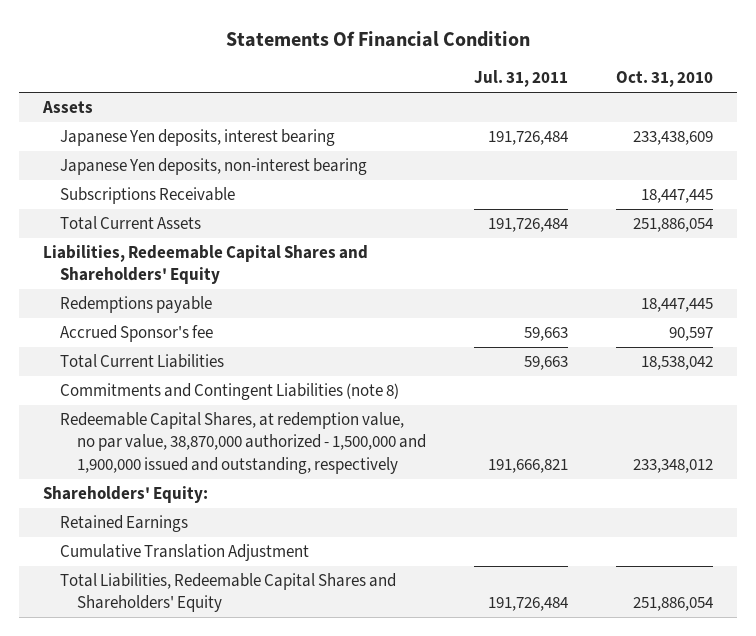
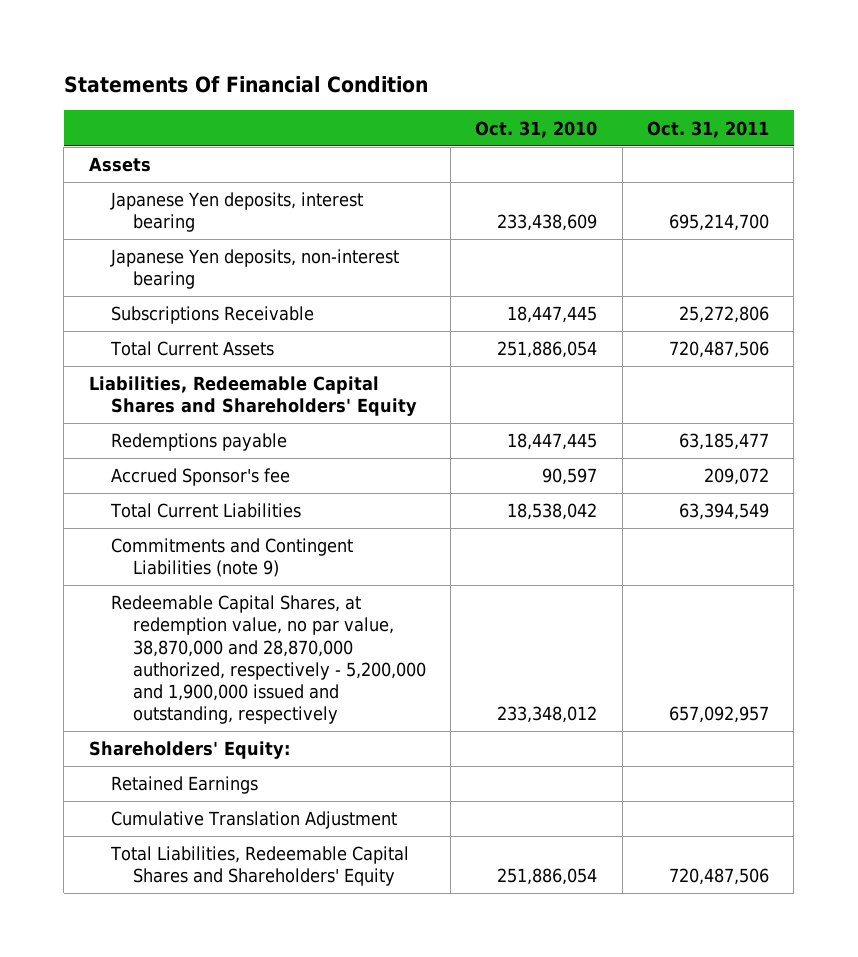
[473,70,568,88] Jul. 31, 2011 -> none
none -> [647,120,770,138] Oct. 31, 2011
[59,383,399,401] Commitments and Contingent Liabilities (note 8) -> [110,538,353,578] Commitments and Contingent Liabilities (note 9)
[59,412,426,474] Redeemable Capital Shares, at redemption value, no par value, 38,870,000 authorized - 1,500,000 and 1,900,000 issued and outstanding, respectively -> [110,595,426,725] Redeemable Capital Shares, at redemption value, no par value, 38,870,000 and 28,870,000 authorized, respectively - 5,200,000 and 1,900,000 issued and outstanding, respectively

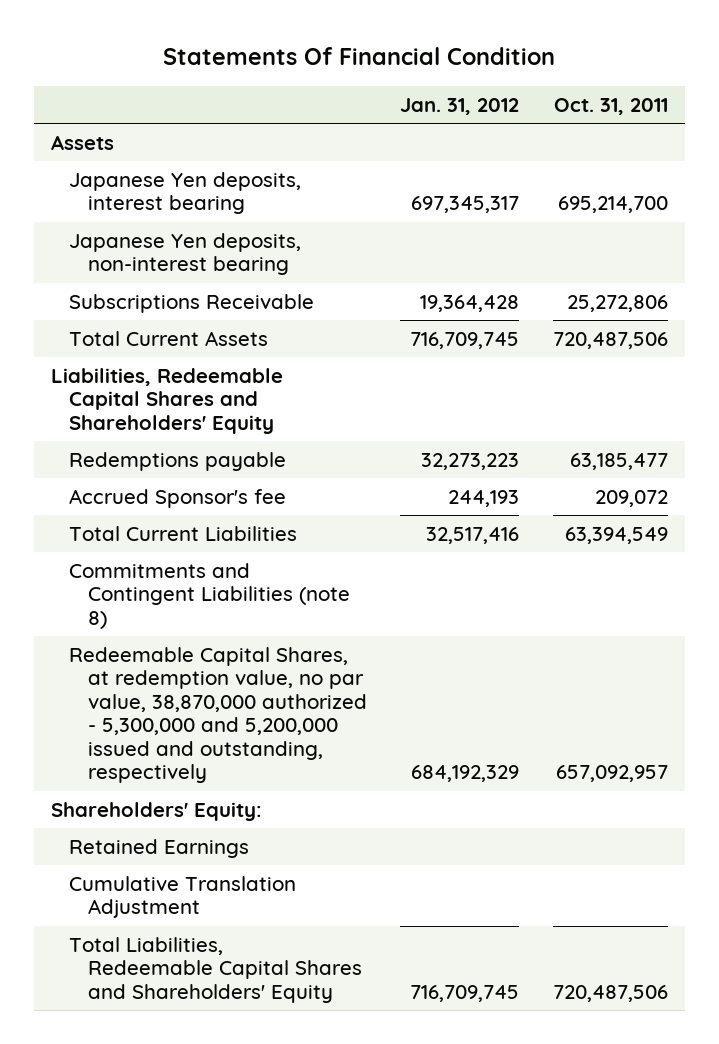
[475,120,598,138] Oct. 31, 2010 -> none
none -> [400,97,520,115] Jan. 31, 2012
[110,538,353,578] Commitments and Contingent Liabilities (note 9) -> [69,562,350,629] Commitments and Contingent Liabilities (note 8)
[110,595,426,725] Redeemable Capital Shares, at redemption value, no par value, 38,870,000 and 28,870,000 authorized, respectively - 5,200,000 and 1,900,000 issued and outstanding, respectively -> [69,646,367,784] Redeemable Capital Shares, at redemption value, no par value, 38,870,000 authorized - 5,300,000 and 5,200,000 issued and outstanding, respectively

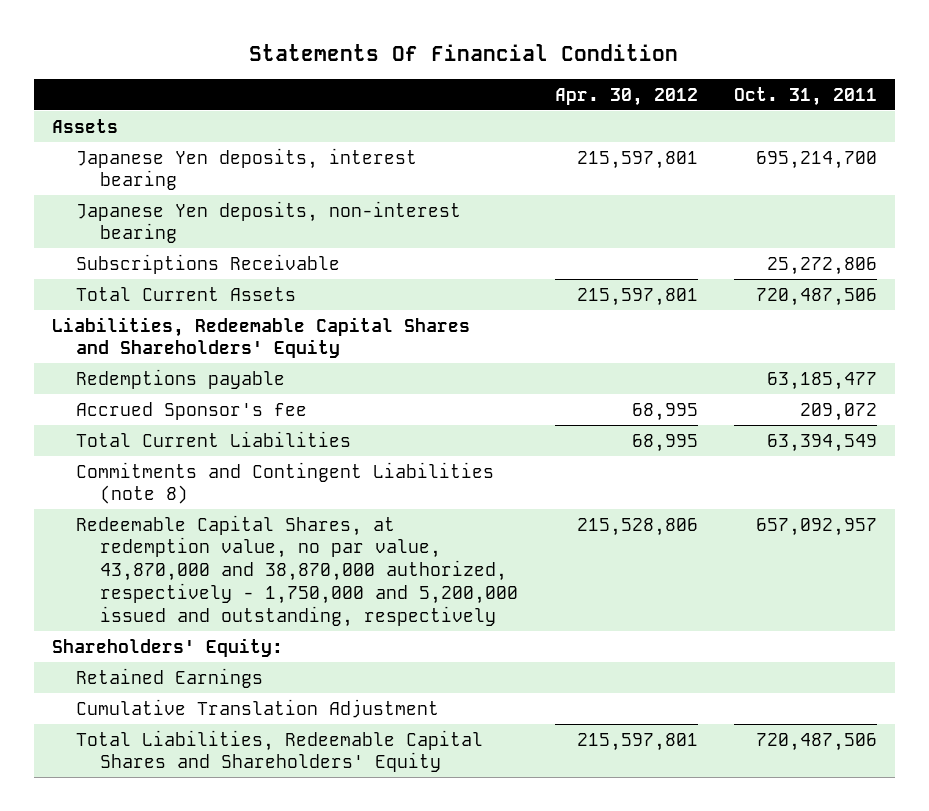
[400,97,520,115] Jan. 31, 2012 -> none
none -> [554,87,698,106] Apr. 30, 2012
[69,646,367,784] Redeemable Capital Shares, at redemption value, no par value, 38,870,000 authorized - 5,300,000 and 5,200,000 issued and outstanding, respectively -> [75,514,519,628] Redeemable Capital Shares, at redemption value, no par value, 43,870,000 and 38,870,000 authorized, respectively - 1,750,000 and 5,200,000 issued and outstanding, respectively

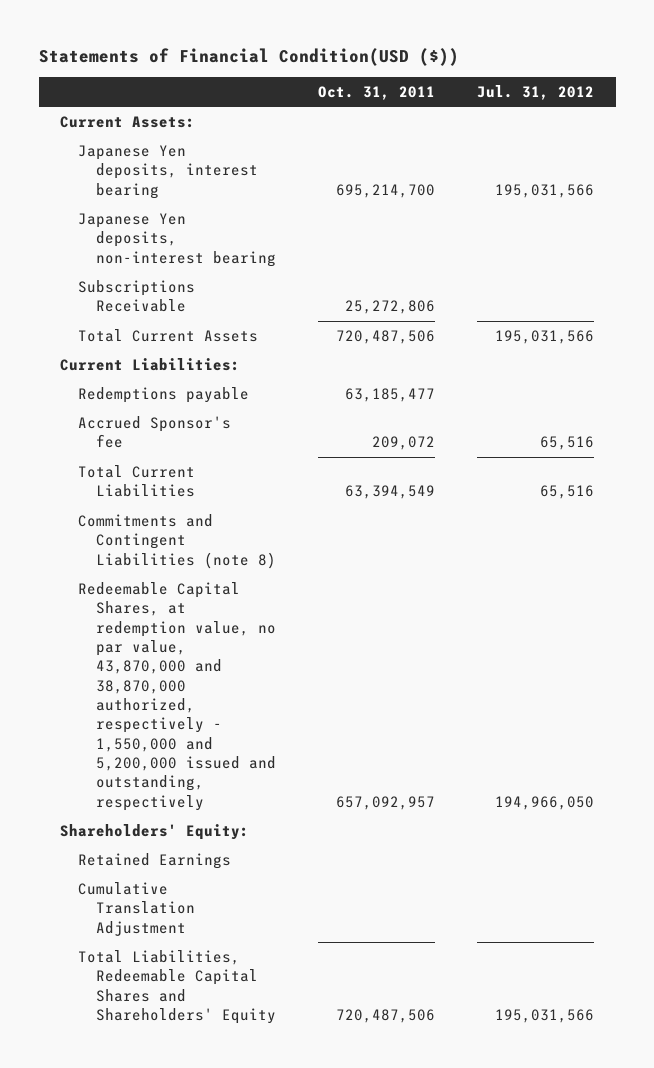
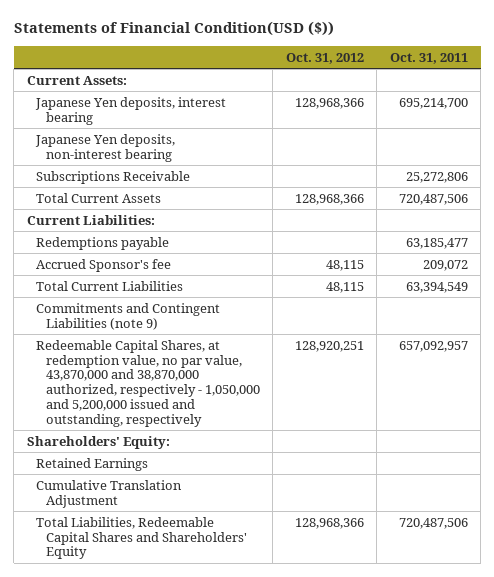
[477,84,595,100] Jul. 31, 2012 -> none
none -> [285,52,364,64] Oct. 31, 2012
[77,513,277,569] Commitments and Contingent Liabilities (note 8) -> [36,302,221,330] Commitments and Contingent Liabilities (note 9)
[77,581,277,811] Redeemable Capital Shares, at redemption value, no par value, 43,870,000 and 38,870,000 authorized, respectively - 1,550,000 and 5,200,000 issued and outstanding, respectively -> [36,339,260,427] Redeemable Capital Shares, at redemption value, no par value, 43,870,000 and 38,870,000 authorized, respectively - 1,050,000 and 5,200,000 issued and outstanding, respectively

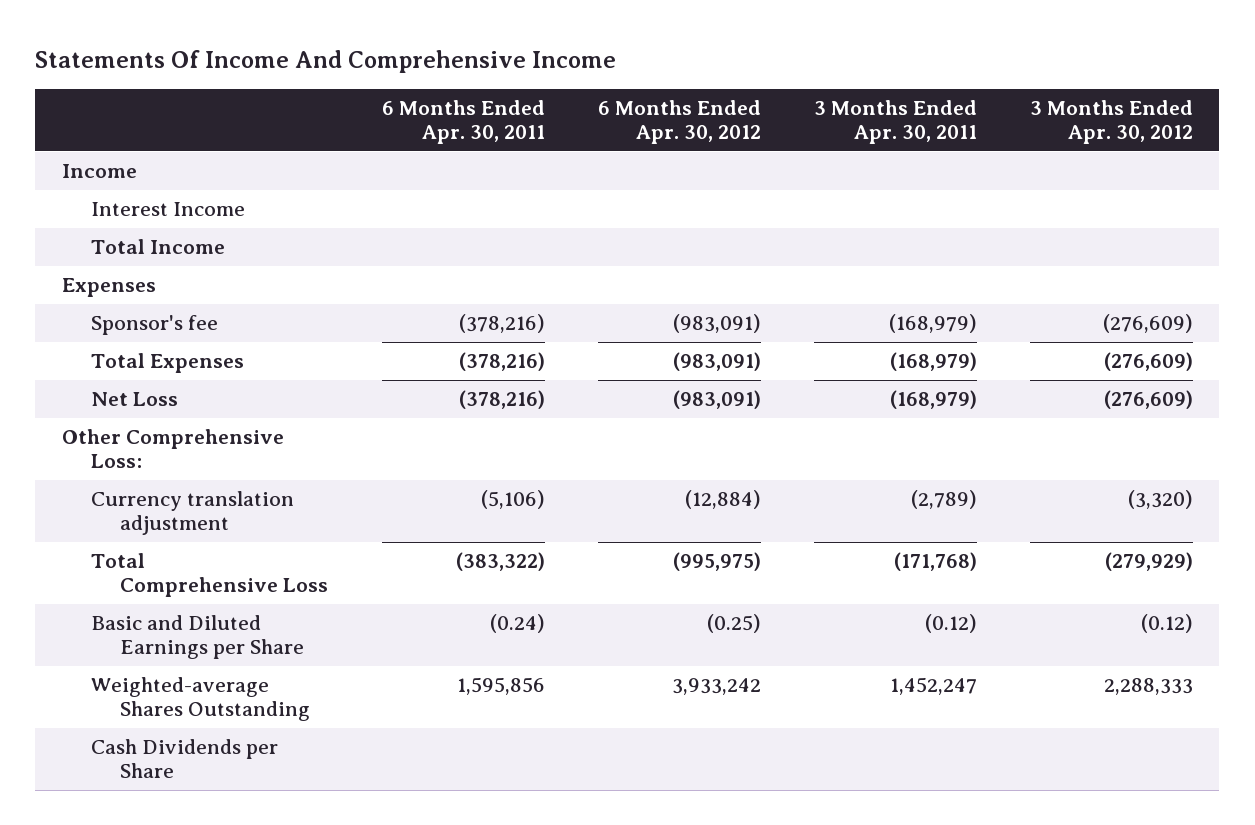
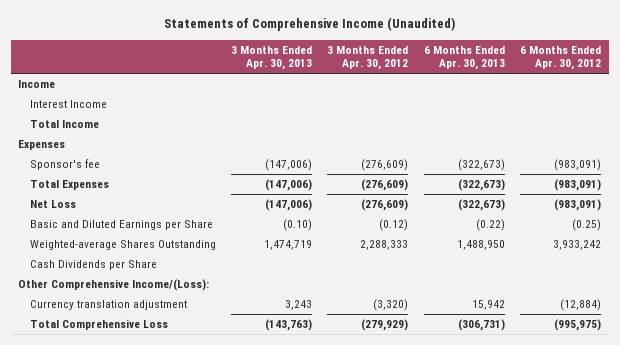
[35,49,617,73] Statements Of Income And Comprehensive Income -> [163,17,455,32] Statements of Comprehensive Income (Unaudited)
[381,99,545,144] 6 Months Ended Apr. 30, 2011 -> none
[813,99,977,144] 3 Months Ended Apr. 30, 2011 -> none
none -> [231,45,313,71] 3 Months Ended Apr. 30, 2013
none -> [423,45,505,71] 6 Months Ended Apr. 30, 2013
[61,429,284,469] Other Comprehensive Loss: -> none
none -> [18,278,210,291] Other Comprehensive Income/(Loss):
[91,491,295,536] Currency translation adjustment -> [29,299,187,310] Currency translation adjustment
[91,553,329,598] Total Comprehensive Loss -> [29,318,168,330] Total Comprehensive Loss

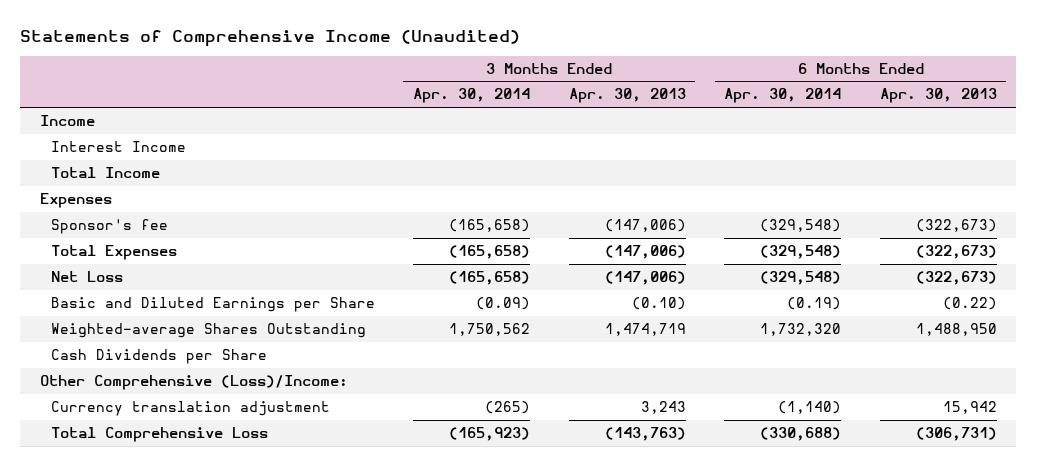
[327,45,409,71] 3 Months Ended Apr. 30, 2012 -> none
[520,45,602,71] 6 Months Ended Apr. 30, 2012 -> none
none -> [413,88,531,104] Apr. 30, 2014
none -> [724,88,842,104] Apr. 30, 2014
[18,278,210,291] Other Comprehensive Income/(Loss): -> [39,375,348,391] Other Comprehensive (Loss)/Income:

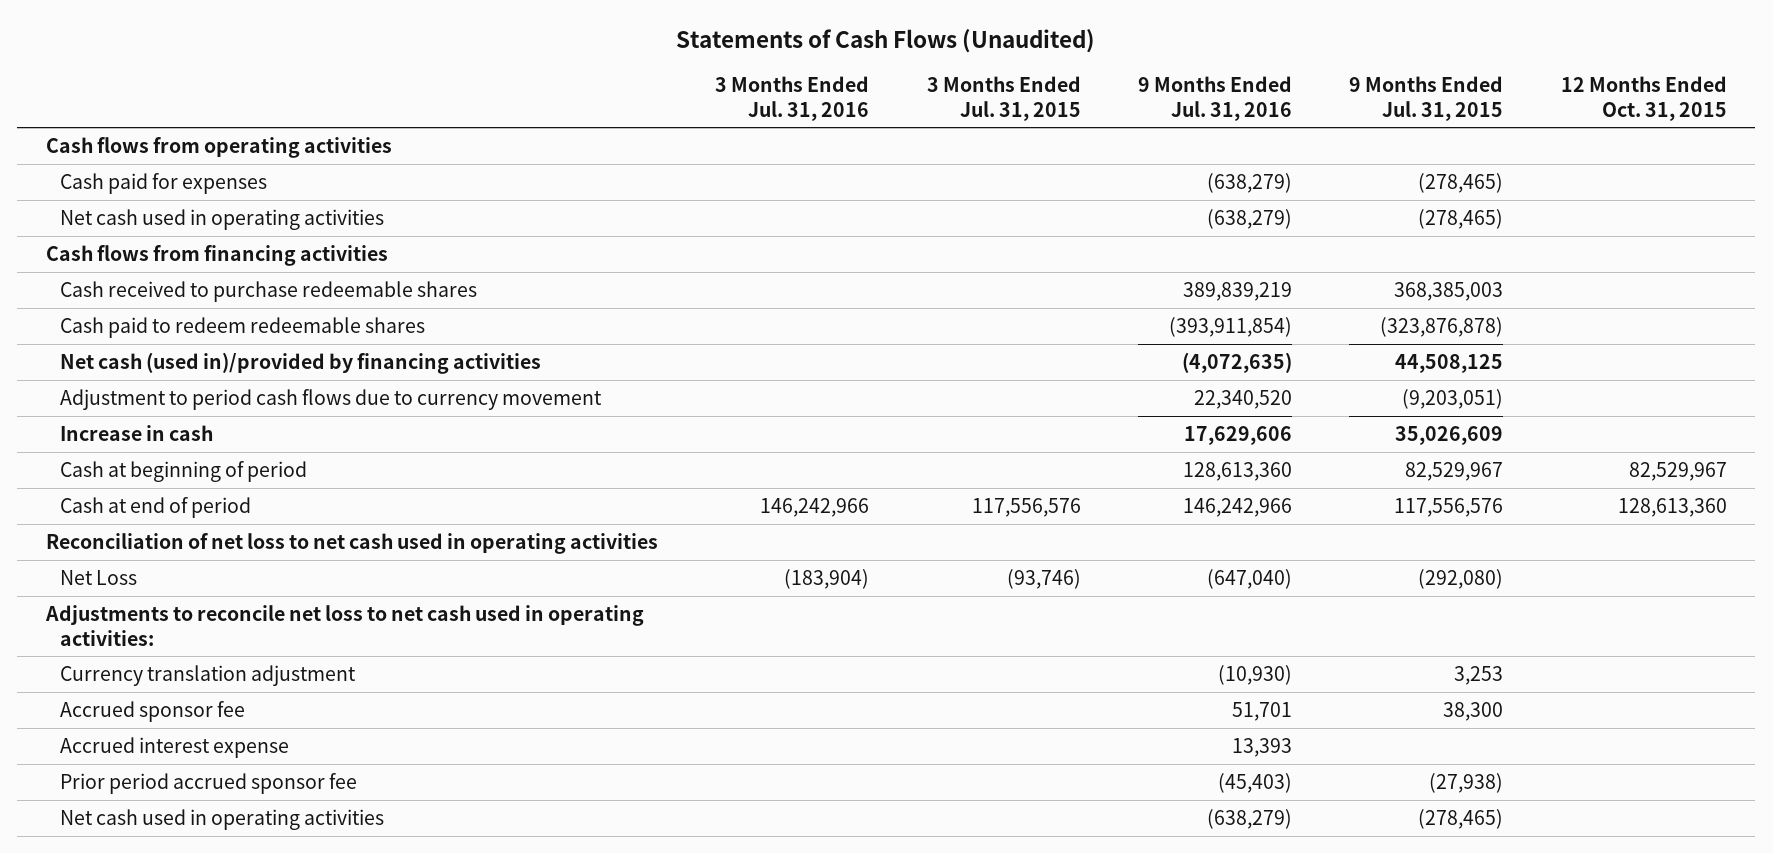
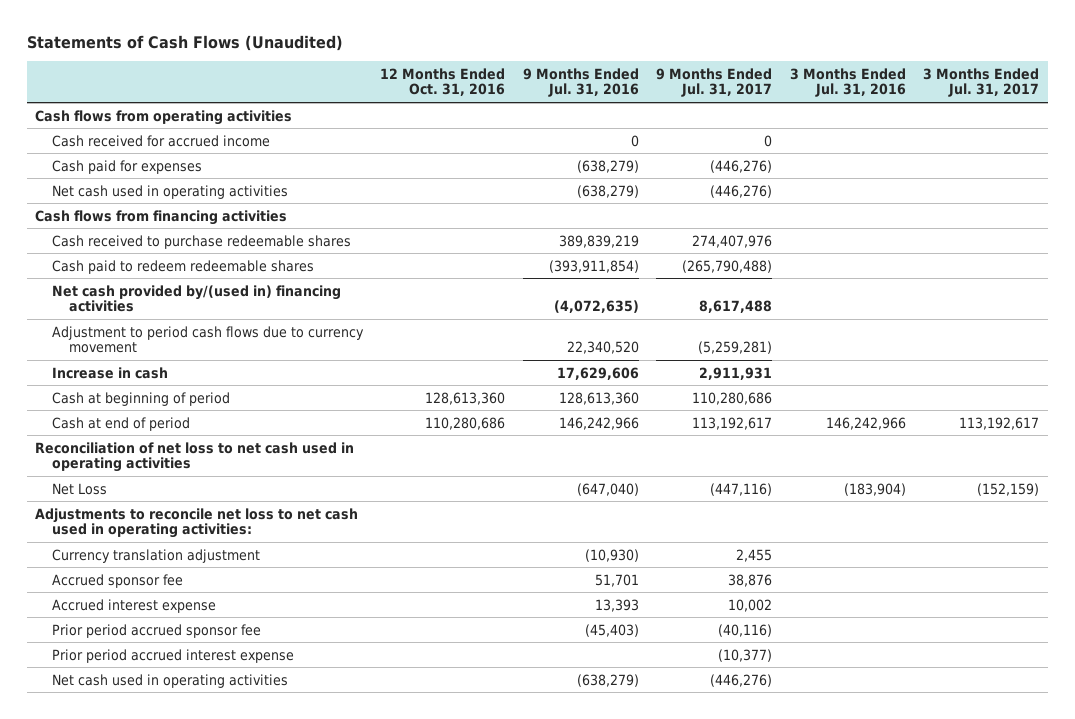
[926,76,1081,121] 3 Months Ended Jul. 31, 2015 -> none
[1349,76,1504,121] 9 Months Ended Jul. 31, 2015 -> none
[1560,76,1727,121] 12 Months Ended Oct. 31, 2015 -> none
none -> [380,67,506,97] 12 Months Ended Oct. 31, 2016
none -> [656,67,773,98] 9 Months Ended Jul. 31, 2017
none -> [923,67,1040,98] 3 Months Ended Jul. 31, 2017
none -> [51,134,270,147] Cash received for accrued income
[60,352,542,375] Net cash (used in)/provided by financing activities -> [51,284,341,313] Net cash provided by/(used in) financing activities
none -> [51,648,294,663] Prior period accrued interest expense

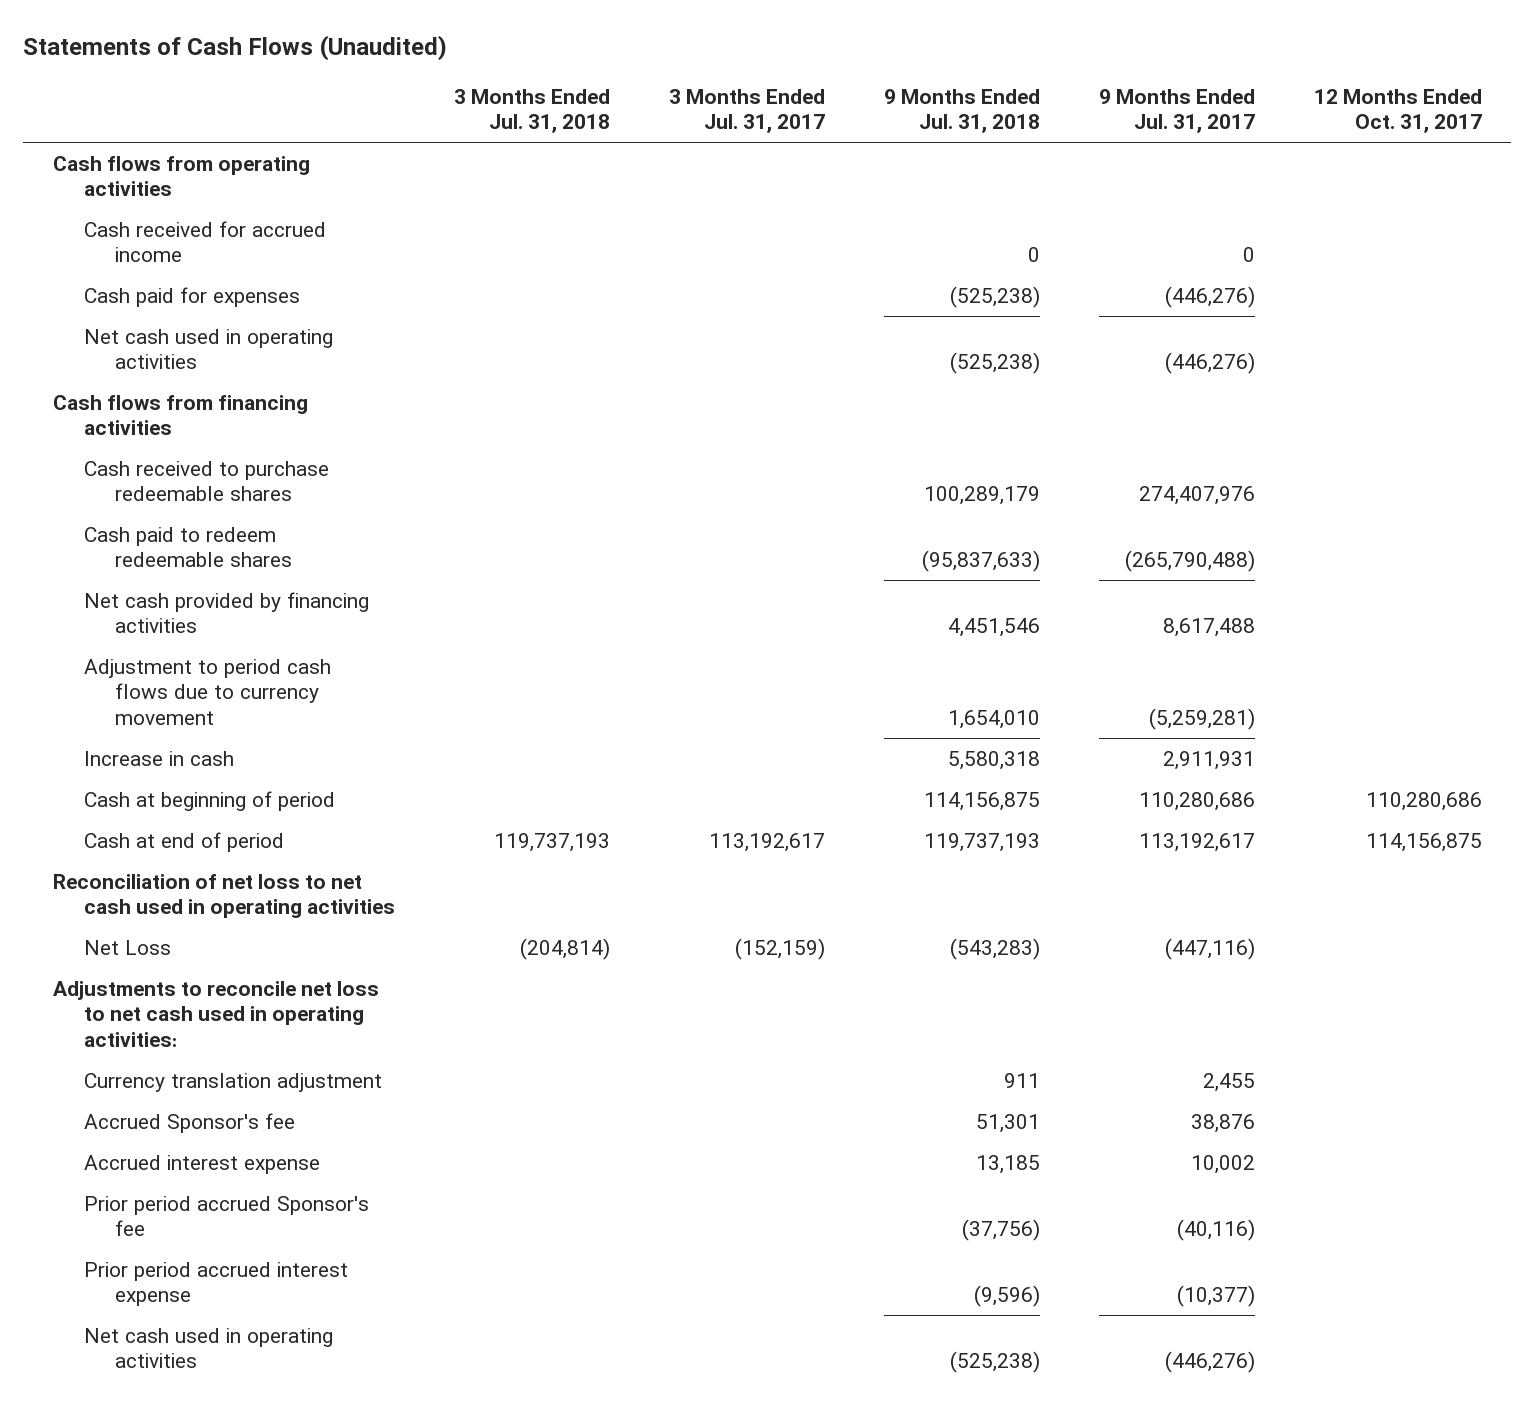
[380,67,506,97] 12 Months Ended Oct. 31, 2016 -> none
[522,67,639,98] 9 Months Ended Jul. 31, 2016 -> none
[789,67,906,98] 3 Months Ended Jul. 31, 2016 -> none
none -> [453,88,610,134] 3 Months Ended Jul. 31, 2018
none -> [883,88,1040,134] 9 Months Ended Jul. 31, 2018
none -> [1313,88,1482,134] 12 Months Ended Oct. 31, 2017
[51,284,341,313] Net cash provided by/(used in) financing activities -> [83,591,369,634] Net cash provided by financing activities
[51,573,183,588] Accrued sponsor fee -> [83,1112,295,1133] Accrued Sponsor's fee
[51,623,261,638] Prior period accrued sponsor fee -> [83,1195,369,1237] Prior period accrued Sponsor's fee

